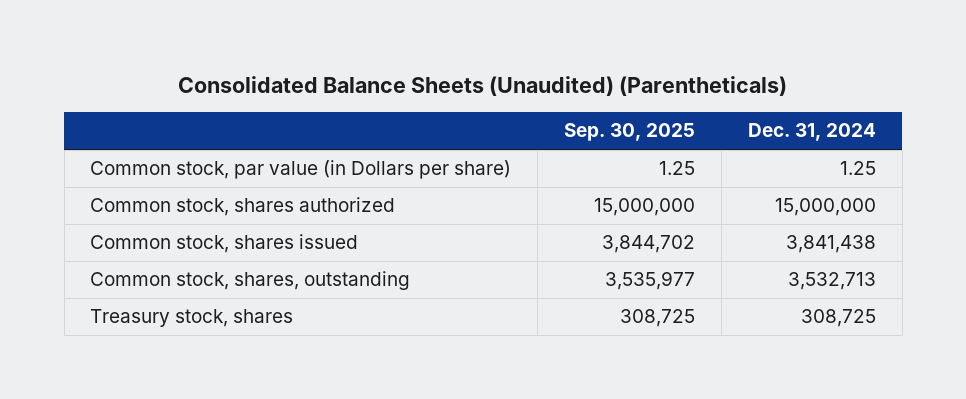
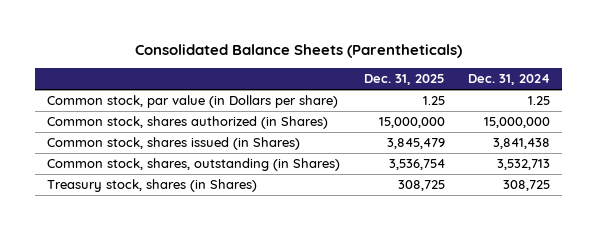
[178,76,788,97] Consolidated Balance Sheets (Unaudited) (Parentheticals) -> [134,44,462,59] Consolidated Balance Sheets (Parentheticals)
[564,123,696,142] Sep. 30, 2025 -> none
none -> [363,74,445,86] Dec. 31, 2025
[90,197,396,217] Common stock, shares authorized -> [46,116,328,130] Common stock, shares authorized (in Shares)
[90,234,359,254] Common stock, shares issued -> [46,137,300,151] Common stock, shares issued (in Shares)
[90,271,411,291] Common stock, shares, outstanding -> [46,158,340,172] Common stock, shares, outstanding (in Shares)
[90,309,294,328] Treasury stock, shares -> [46,179,257,193] Treasury stock, shares (in Shares)

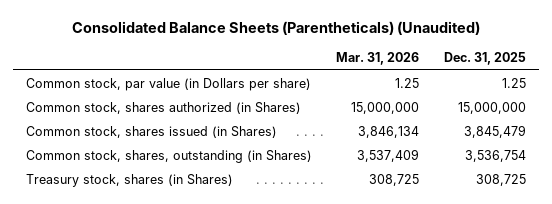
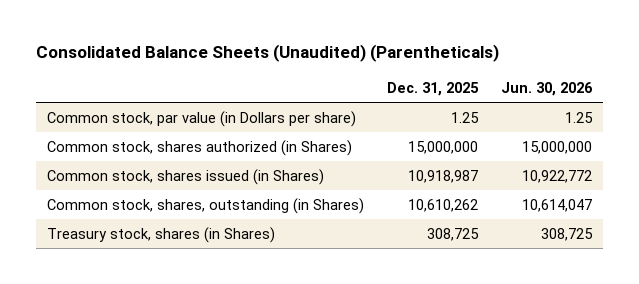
[71,21,480,36] Consolidated Balance Sheets (Parentheticals) (Unaudited) -> [35,44,499,63] Consolidated Balance Sheets (Unaudited) (Parentheticals)
[336,52,420,66] Mar. 31, 2026 -> none
none -> [500,82,593,97] Jun. 30, 2026
[464,124,527,138] 3,845,479 -> [408,169,479,183] 10,918,987
[465,149,527,162] 3,536,754 -> [408,198,479,212] 10,610,262

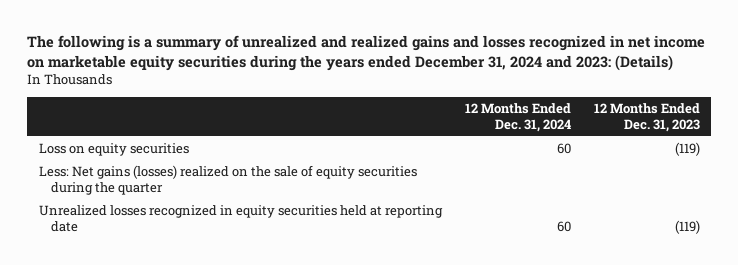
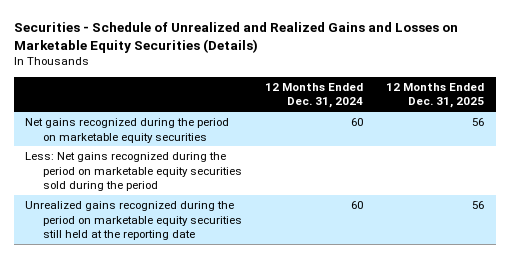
[27,35,706,71] The following is a summary of unrealized and realized gains and losses recognized in net income on marketable equity securities during the years ended December 31, 2024 and 2023: (Details) -> [13,21,458,53] Securities - Schedule of Unrealized and Realized Gains and Losses on Marketable Equity Securities (Details)
[593,103,700,132] 12 Months Ended Dec. 31, 2023 -> none
none -> [386,82,485,109] 12 Months Ended Dec. 31, 2025
[38,143,189,157] Loss on equity securities -> [25,117,230,143] Net gains recognized during the period on marketable equity securities
[38,165,417,195] Less: Net gains (losses) realized on the sale of equity securities during the quarter -> [25,151,243,192] Less: Net gains recognized during the period on marketable equity securities sold during the period
[38,205,443,232] Unrealized losses recognized in equity securities held at reporting date -> [25,200,243,241] Unrealized gains recognized during the period on marketable equity securities still held at the reporting date

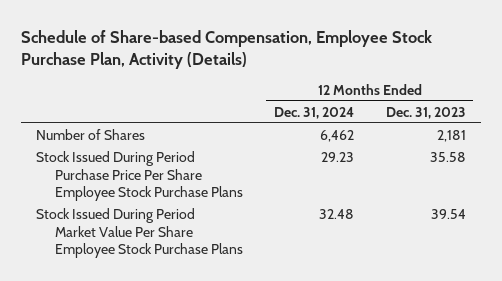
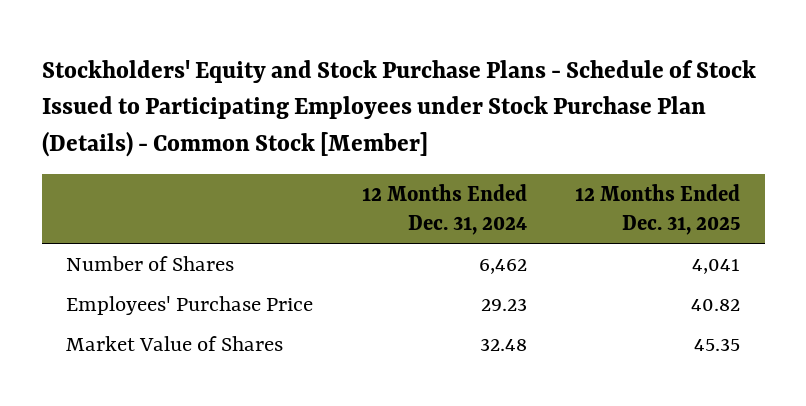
[20,29,432,69] Schedule of Share-based Compensation, Employee Stock Purchase Plan, Activity (Details) -> [41,60,756,157] Stockholders' Equity and Stock Purchase Plans - Schedule of Stock Issued to Participating Employees under Stock Purchase Plan (Details) - Common Stock [Member]
[385,106,466,119] Dec. 31, 2023 -> none
none -> [575,183,741,236] 12 Months Ended Dec. 31, 2025
[36,150,243,202] Stock Issued During Period Purchase Price Per Share Employee Stock Purchase Plans -> [66,295,314,315] Employees' Purchase Price
[36,207,243,259] Stock Issued During Period Market Value Per Share Employee Stock Purchase Plans -> [66,335,284,351] Market Value of Shares

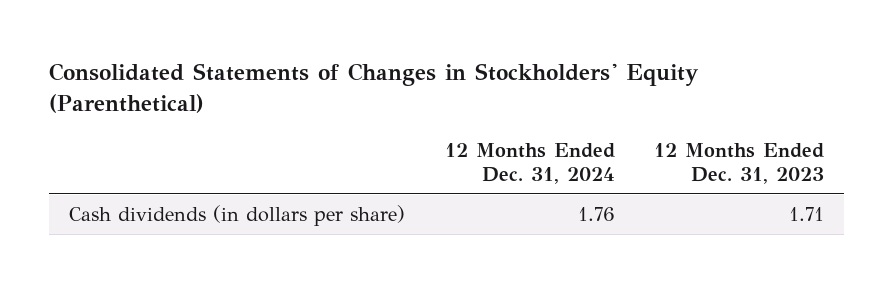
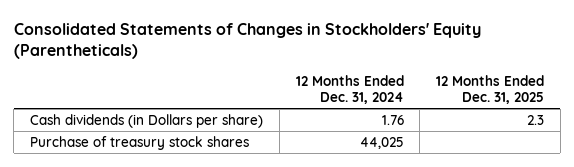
[48,62,699,113] Consolidated Statements of Changes in Stockholders' Equity (Parenthetical) -> [13,23,481,60] Consolidated Statements of Changes in Stockholders' Equity (Parentheticals)
[654,143,825,185] 12 Months Ended Dec. 31, 2023 -> none
none -> [435,74,544,105] 12 Months Ended Dec. 31, 2025
[68,205,405,227] Cash dividends (in dollars per share) -> [30,113,264,128] Cash dividends (in Dollars per share)
none -> [30,135,250,150] Purchase of treasury stock shares

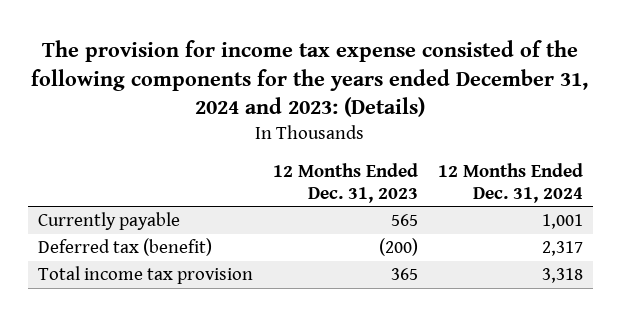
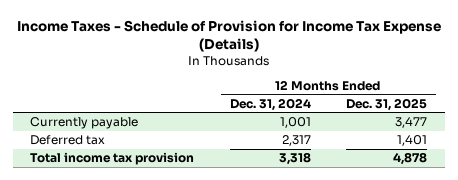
[31,40,589,118] The provision for income tax expense consisted of the following components for the years ended December 31, 2024 and 2023: (Details) -> [16,20,441,53] Income Taxes - Schedule of Provision for Income Tax Expense (Details)
[272,163,418,203] 12 Months Ended Dec. 31, 2023 -> none
none -> [346,97,428,111] Dec. 31, 2025
[38,238,213,257] Deferred tax (benefit) -> [30,135,106,146] Deferred tax

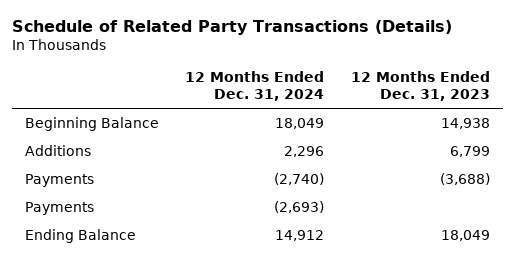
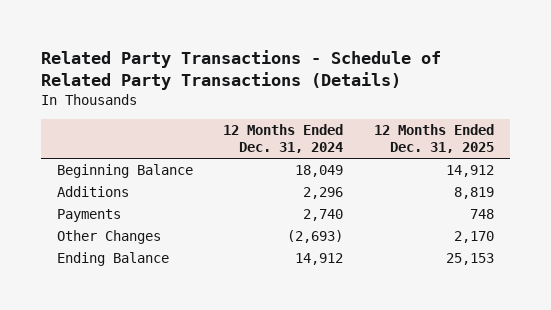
[11,20,452,36] Schedule of Related Party Transactions (Details) -> [41,49,442,90] Related Party Transactions - Schedule of Related Party Transactions (Details)
[350,71,490,102] 12 Months Ended Dec. 31, 2023 -> none
none -> [374,124,495,154] 12 Months Ended Dec. 31, 2025
[274,172,325,185] (2,740) -> [303,209,344,222] 2,740
[24,201,94,215] Payments -> [56,230,161,245] Other Changes

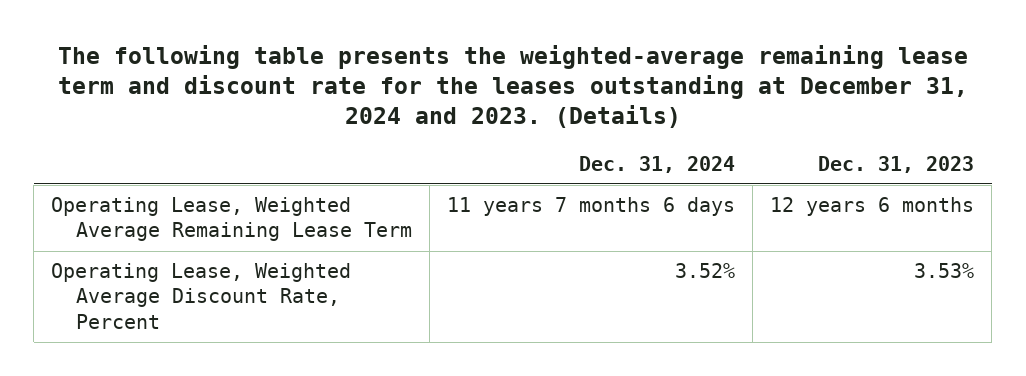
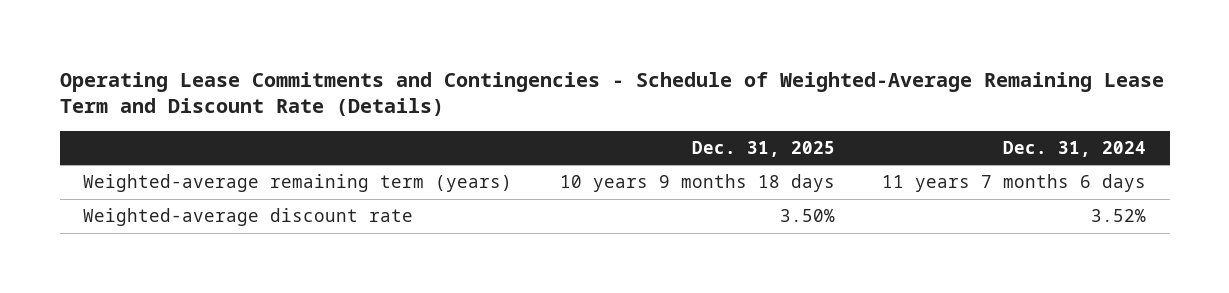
[57,44,968,128] The following table presents the weighted-average remaining lease term and discount rate for the leases outstanding at December 31, 2024 and 2023. (Details) -> [59,71,1164,117] Operating Lease Commitments and Contingencies - Schedule of Weighted-Average Remaining Lease Term and Discount Rate (Details)
[818,155,975,173] Dec. 31, 2023 -> none
none -> [691,140,835,157] Dec. 31, 2025
[51,197,413,242] Operating Lease, Weighted Average Remaining Lease Term -> [83,173,513,192] Weighted-average remaining term (years)
[51,263,352,329] Operating Lease, Weighted Average Discount Rate, Percent -> [83,207,414,226] Weighted-average discount rate

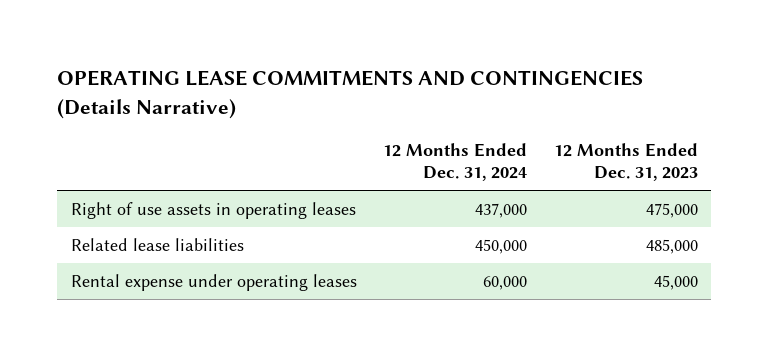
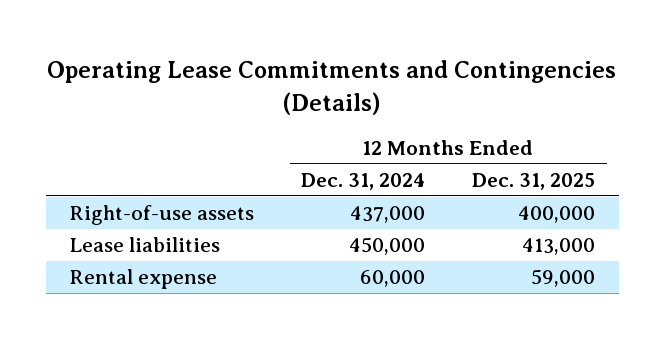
[57,70,644,119] OPERATING LEASE COMMITMENTS AND CONTINGENCIES (Details Narrative) -> [47,60,617,115] Operating Lease Commitments and Contingencies (Details)
[554,143,699,182] 12 Months Ended Dec. 31, 2023 -> none
none -> [472,173,596,191] Dec. 31, 2025
[70,274,357,292] Rental expense under operating leases -> none
[70,202,356,220] Right of use assets in operating leases -> [69,205,255,226] Right-of-use assets
[70,238,244,252] Related lease liabilities -> [69,237,221,253] Lease liabilities
none -> [69,269,218,290] Rental expense

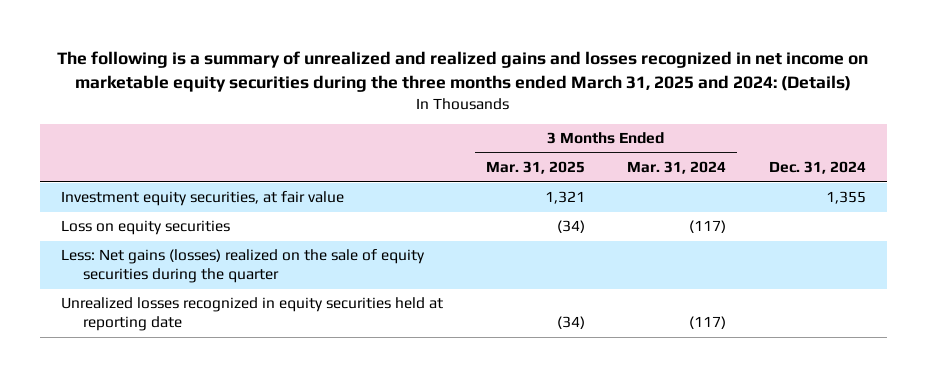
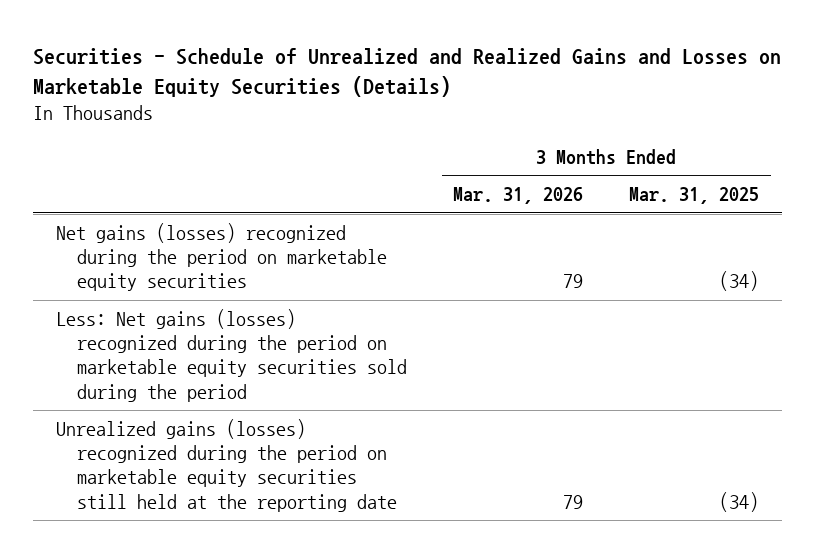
[57,50,869,92] The following is a summary of unrealized and realized gains and losses recognized in net income on marketable equity securities during the three months ended March 31, 2025 and 2024: (Details) -> [32,47,781,97] Securities - Schedule of Unrealized and Realized Gains and Losses on Marketable Equity Securities (Details)
[627,161,727,175] Mar. 31, 2024 -> none
[768,161,866,175] Dec. 31, 2024 -> none
none -> [453,187,584,205] Mar. 31, 2026
[61,191,345,207] Investment equity securities, at fair value -> none
[61,220,231,236] Loss on equity securities -> [55,222,388,292] Net gains (losses) recognized during the period on marketable equity securities
[61,249,426,284] Less: Net gains (losses) realized on the sale of equity securities during the quarter -> [55,308,408,402] Less: Net gains (losses) recognized during the period on marketable equity securities sold during the period
[61,297,444,332] Unrealized losses recognized in equity securities held at reporting date -> [55,418,398,512] Unrealized gains (losses) recognized during the period on marketable equity securities still held at the reporting date

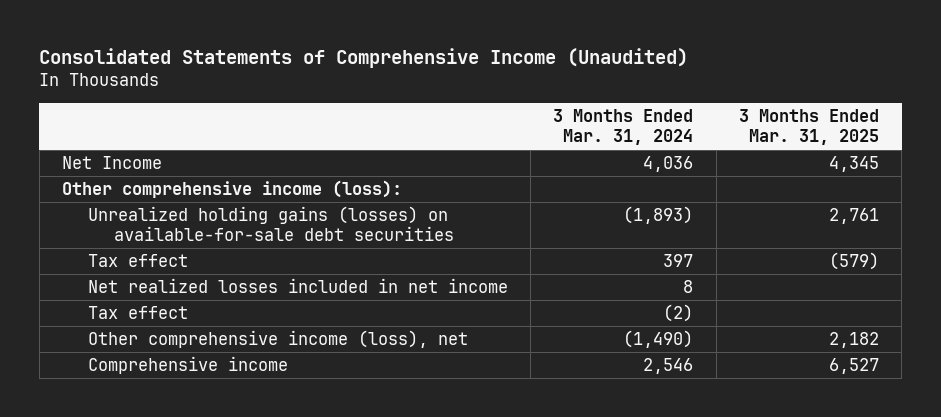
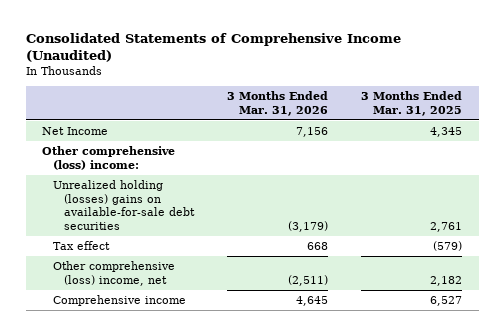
[553,108,694,146] 3 Months Ended Mar. 31, 2024 -> none
none -> [227,91,329,116] 3 Months Ended Mar. 31, 2026
[61,179,402,198] Other comprehensive income (loss): -> [42,146,176,170] Other comprehensive (loss) income:
[87,205,454,242] Unrealized holding gains (losses) on available-for-sale debt securities -> [53,180,195,230] Unrealized holding (losses) gains on available-for-sale debt securities
[87,277,508,293] Net realized losses included in net income -> none
[87,305,188,319] Tax effect -> none
[87,329,468,348] Other comprehensive income (loss), net -> [53,261,176,286] Other comprehensive (loss) income, net

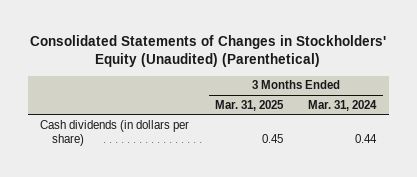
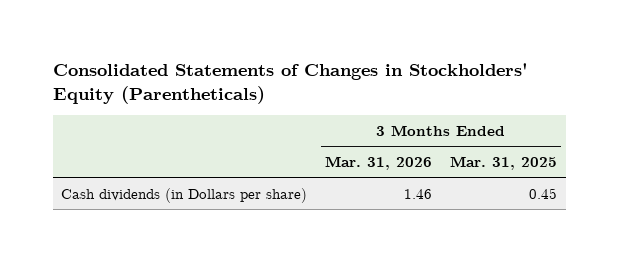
[30,34,387,68] Consolidated Statements of Changes in Stockholders' Equity (Unaudited) (Parenthetical) -> [52,63,528,104] Consolidated Statements of Changes in Stockholders' Equity (Parentheticals)
[308,99,378,111] Mar. 31, 2024 -> none
none -> [325,155,433,170] Mar. 31, 2026
[40,119,190,146] Cash dividends (in dollars per share) -> [61,187,308,203] Cash dividends (in Dollars per share)

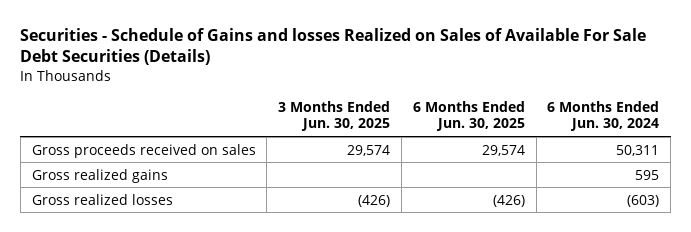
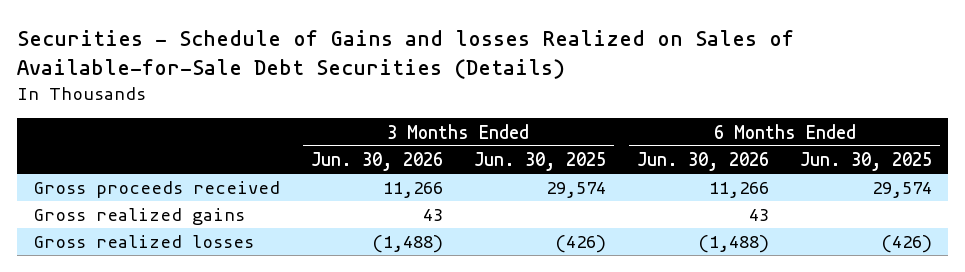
[20,28,647,66] Securities - Schedule of Gains and losses Realized on Sales of Available For Sale Debt Securities (Details) -> [17,29,795,79] Securities - Schedule of Gains and losses Realized on Sales of Available-for-Sale Debt Securities (Details)
[547,100,660,132] 6 Months Ended Jun. 30, 2024 -> none
none -> [310,151,443,171] Jun. 30, 2026
none -> [637,151,770,171] Jun. 30, 2026
[31,143,256,158] Gross proceeds received on sales -> [32,181,280,199] Gross proceeds received

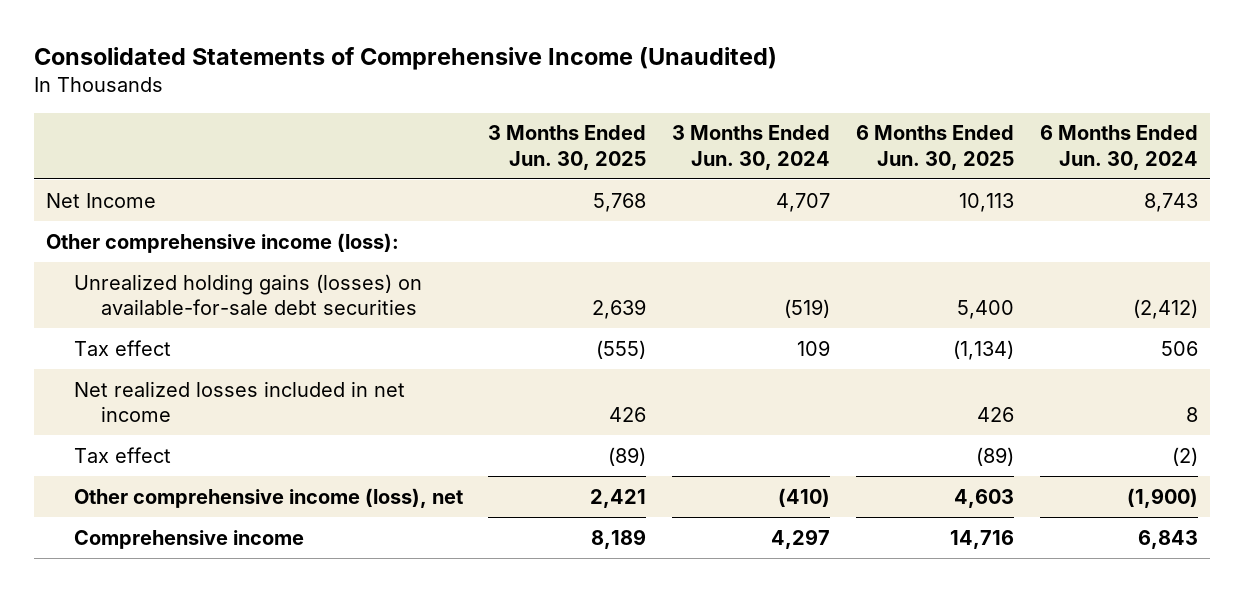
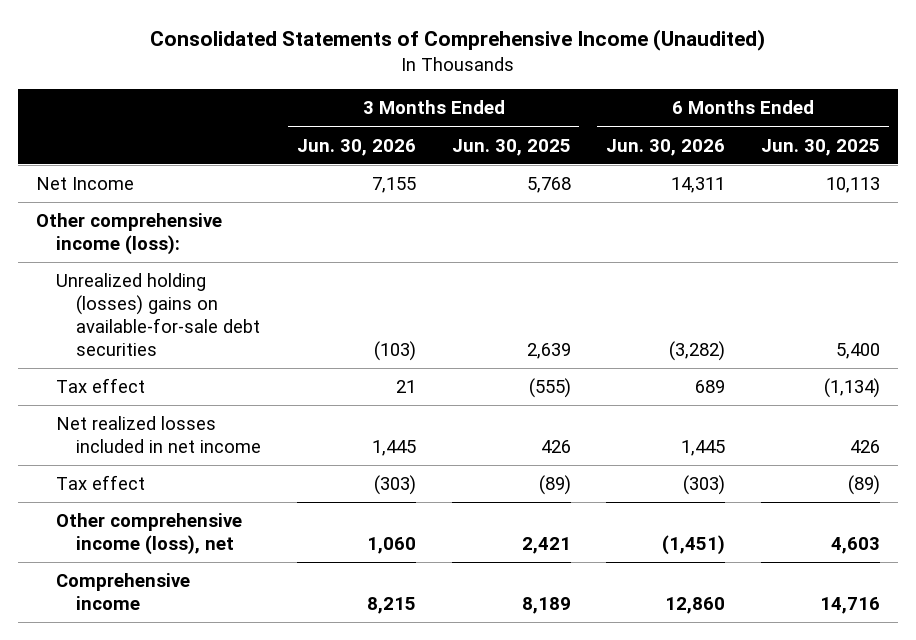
[672,125,831,170] 3 Months Ended Jun. 30, 2024 -> none
[1039,125,1198,170] 6 Months Ended Jun. 30, 2024 -> none
none -> [296,138,416,156] Jun. 30, 2026
none -> [606,138,726,156] Jun. 30, 2026
[73,273,422,316] Unrealized holding gains (losses) on available-for-sale debt securities -> [55,273,260,356] Unrealized holding (losses) gains on available-for-sale debt securities

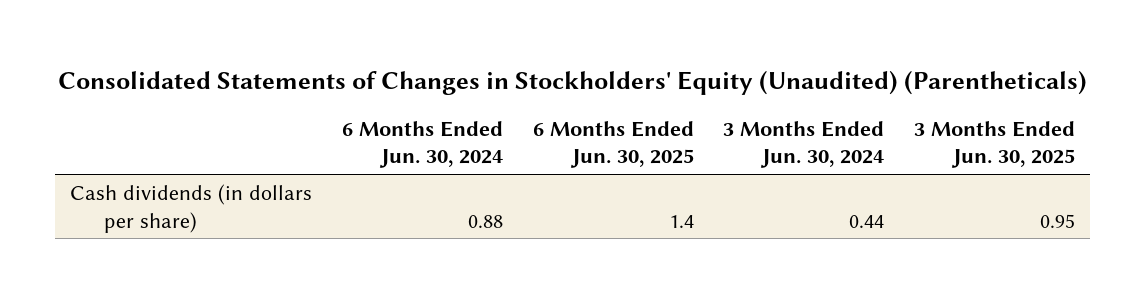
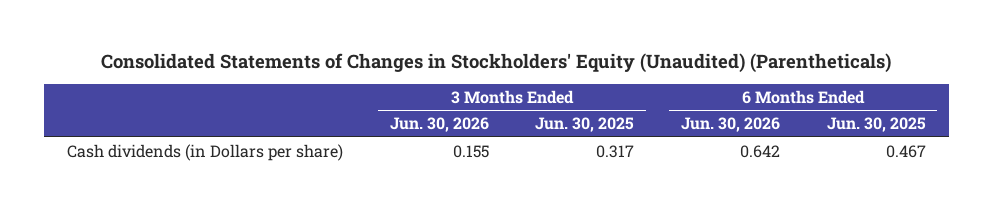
[341,120,503,169] 6 Months Ended Jun. 30, 2024 -> none
[723,120,885,169] 3 Months Ended Jun. 30, 2024 -> none
none -> [389,117,489,133] Jun. 30, 2026
none -> [681,117,781,133] Jun. 30, 2026
[69,183,312,233] Cash dividends (in dollars per share) -> [67,143,344,161] Cash dividends (in Dollars per share)
[668,214,694,228] 1.4 -> [885,144,926,158] 0.467
[1040,213,1076,228] 0.95 -> [596,144,635,158] 0.317

